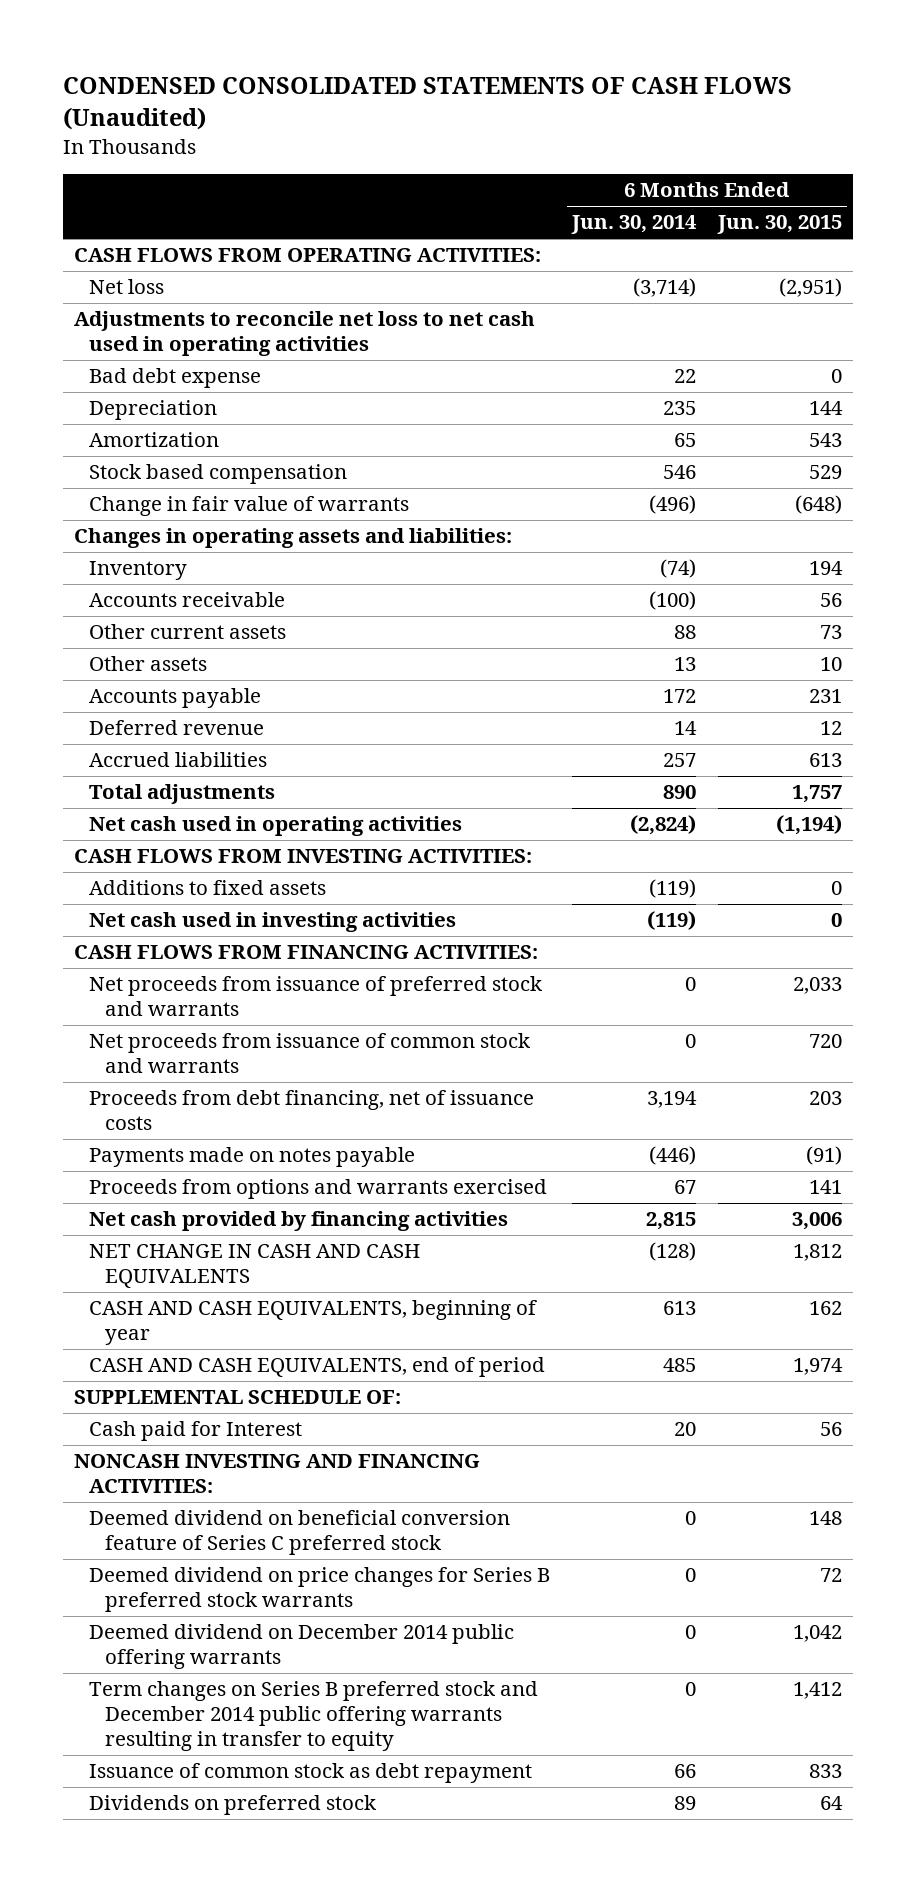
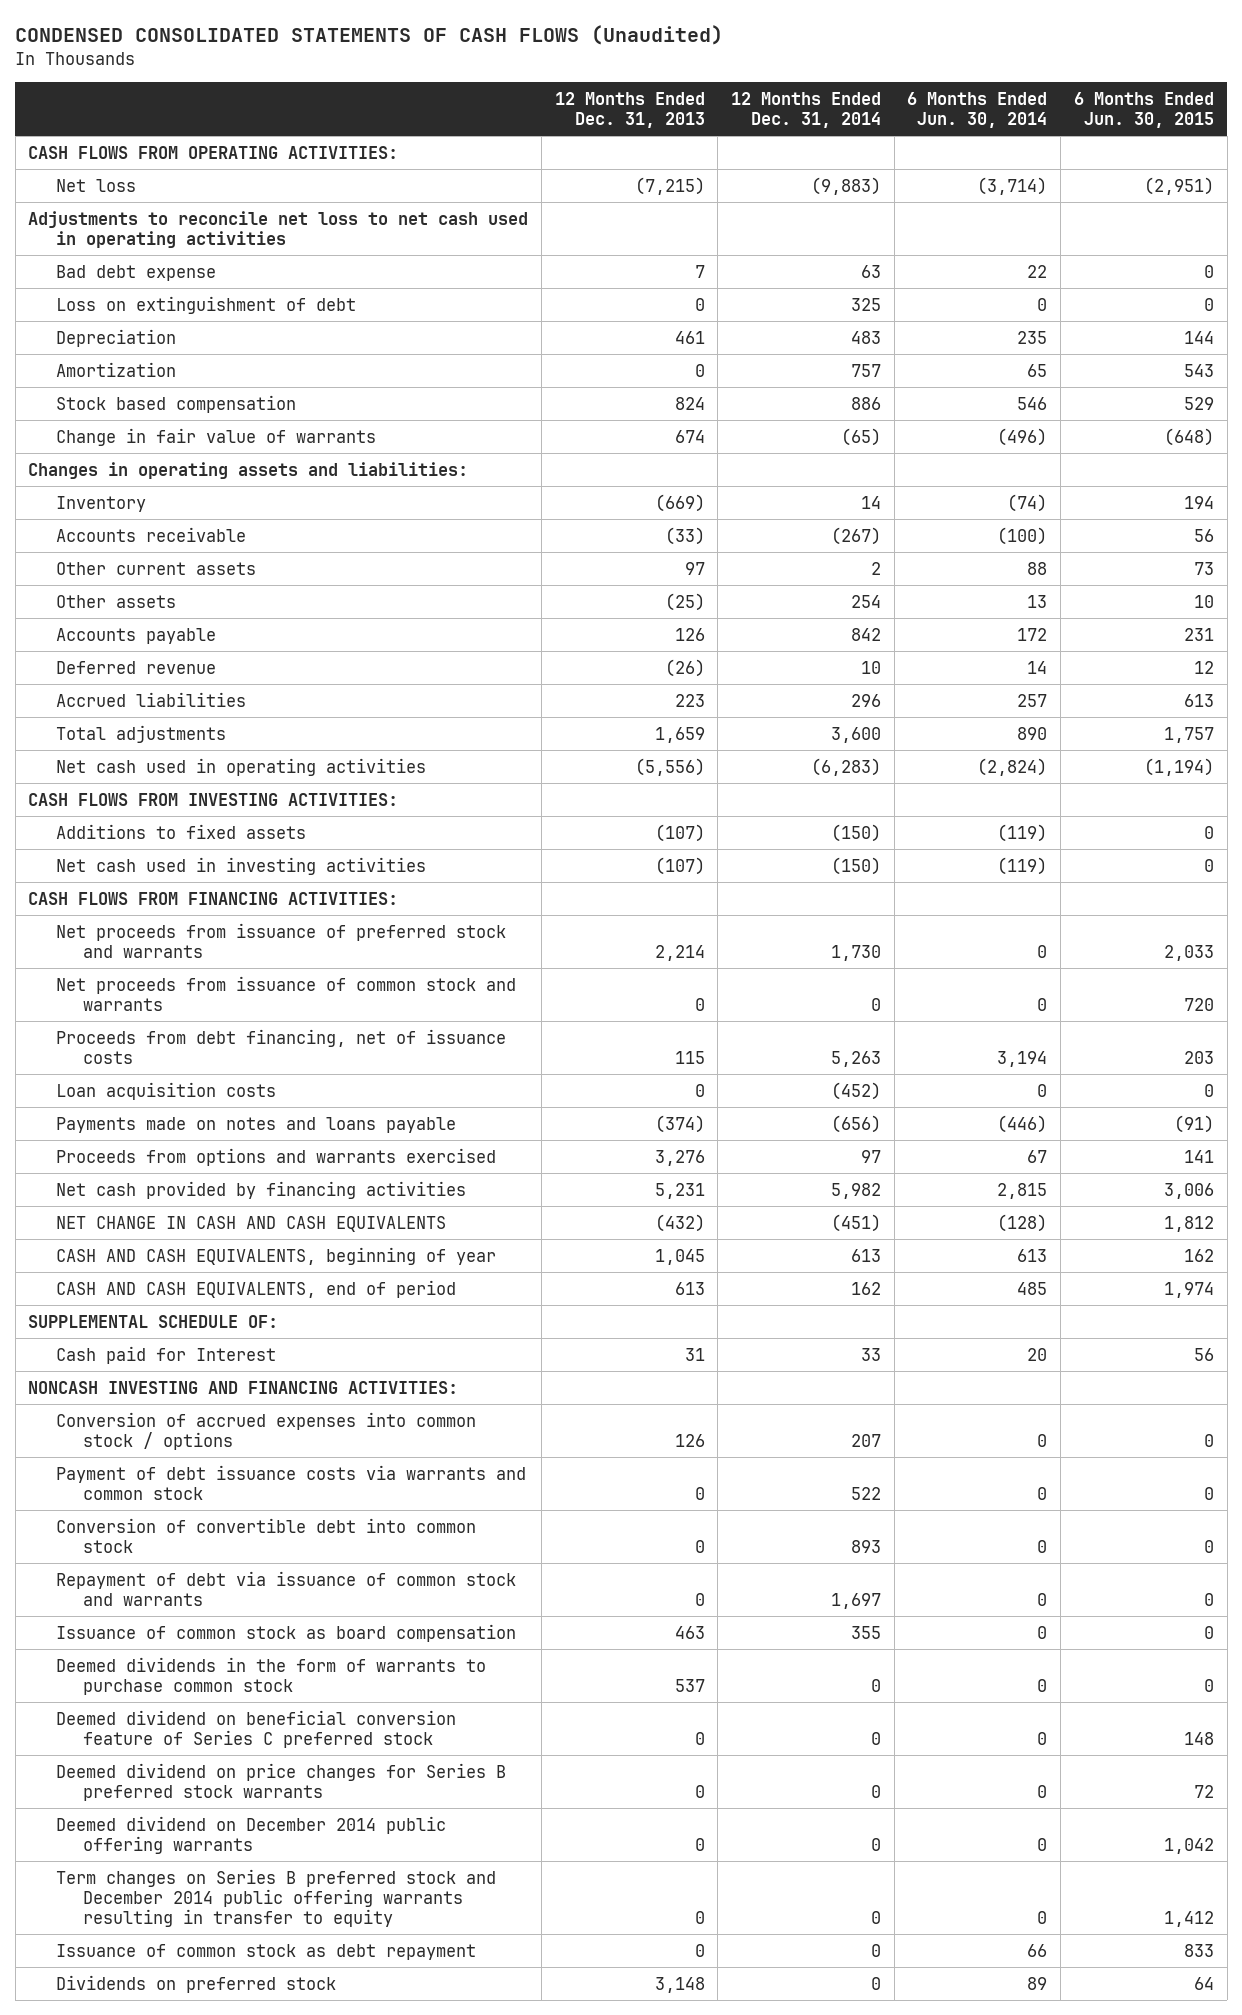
none -> [554,92,705,128] 12 Months Ended Dec. 31, 2013
none -> [731,92,882,128] 12 Months Ended Dec. 31, 2014
none -> [55,295,356,314] Loss on extinguishment of debt
none -> [55,1081,276,1100] Loan acquisition costs
[89,1147,416,1168] Payments made on notes payable -> [55,1116,456,1133] Payments made on notes and loans payable
none -> [55,1411,476,1450] Conversion of accrued expenses into common stock / options
none -> [55,1464,526,1500] Payment of debt issuance costs via warrants and common stock
none -> [55,1517,476,1553] Conversion of convertible debt into common stock
none -> [55,1570,516,1606] Repayment of debt via issuance of common stock and warrants
none -> [55,1623,516,1642] Issuance of common stock as board compensation
none -> [55,1656,486,1695] Deemed dividends in the form of warrants to purchase common stock

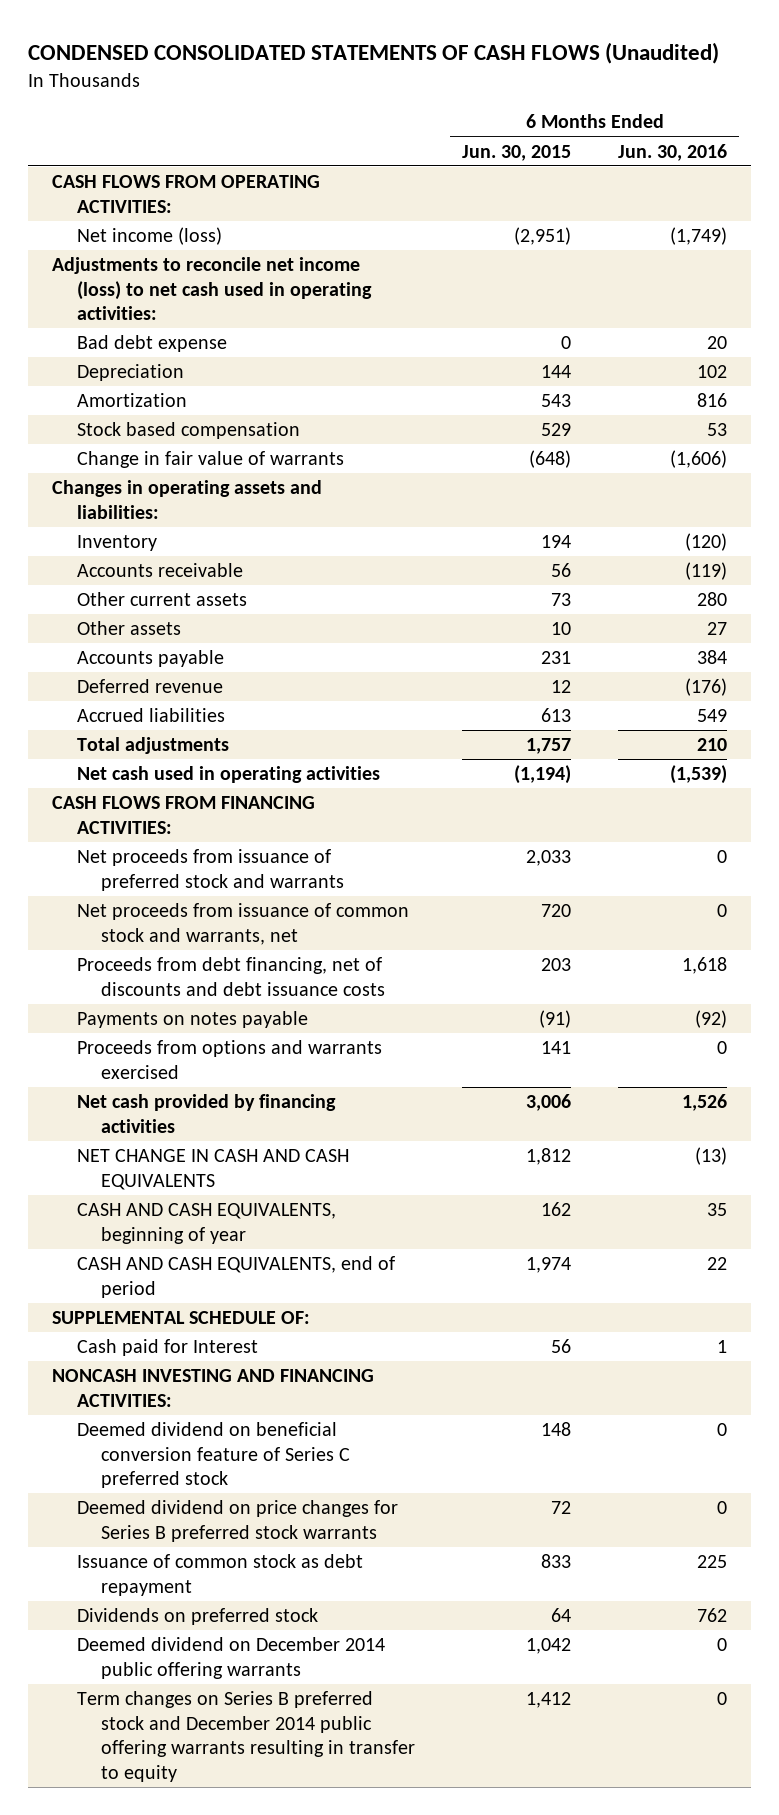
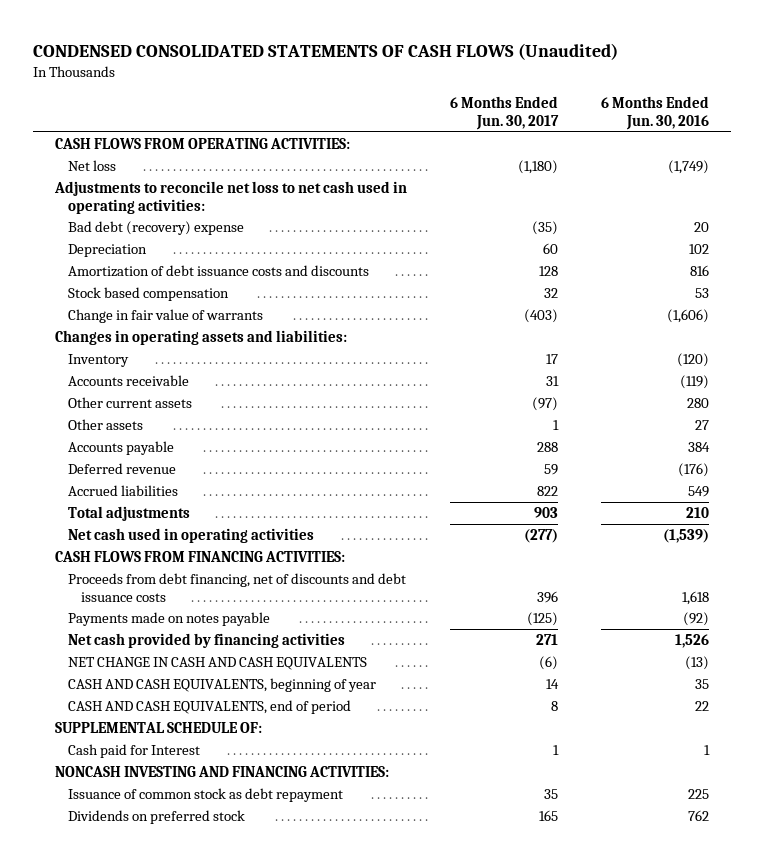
[462,144,572,161] Jun. 30, 2015 -> none
none -> [449,96,559,130] 6 Months Ended Jun. 30, 2017
[76,227,222,246] Net income (loss) -> [67,159,116,171] Net loss
[51,257,372,321] Adjustments to reconcile net income (loss) to net cash used in operating activities: -> [53,180,407,214] Adjustments to reconcile net loss to net cash used in operating activities:
[76,335,227,353] Bad debt expense -> [67,220,244,235] Bad debt (recovery) expense
[76,393,187,408] Amortization -> [67,264,369,277] Amortization of debt issuance costs and discounts
[76,849,345,891] Net proceeds from issuance of preferred stock and warrants -> none
[76,903,409,945] Net proceeds from issuance of common stock and warrants, net -> none
[76,1040,382,1079] Proceeds from options and warrants exercised -> none
[76,1011,308,1029] Payments on notes payable -> [67,611,270,626] Payments made on notes payable
[76,1422,351,1489] Deemed dividend on beneficial conversion feature of Series C preferred stock -> none
[76,1500,398,1542] Deemed dividend on price changes for Series B preferred stock warrants -> none
[76,1637,385,1679] Deemed dividend on December 2014 public offering warrants -> none
[76,1691,416,1782] Term changes on Series B preferred stock and December 2014 public offering warrants resulting in transfer to equity -> none

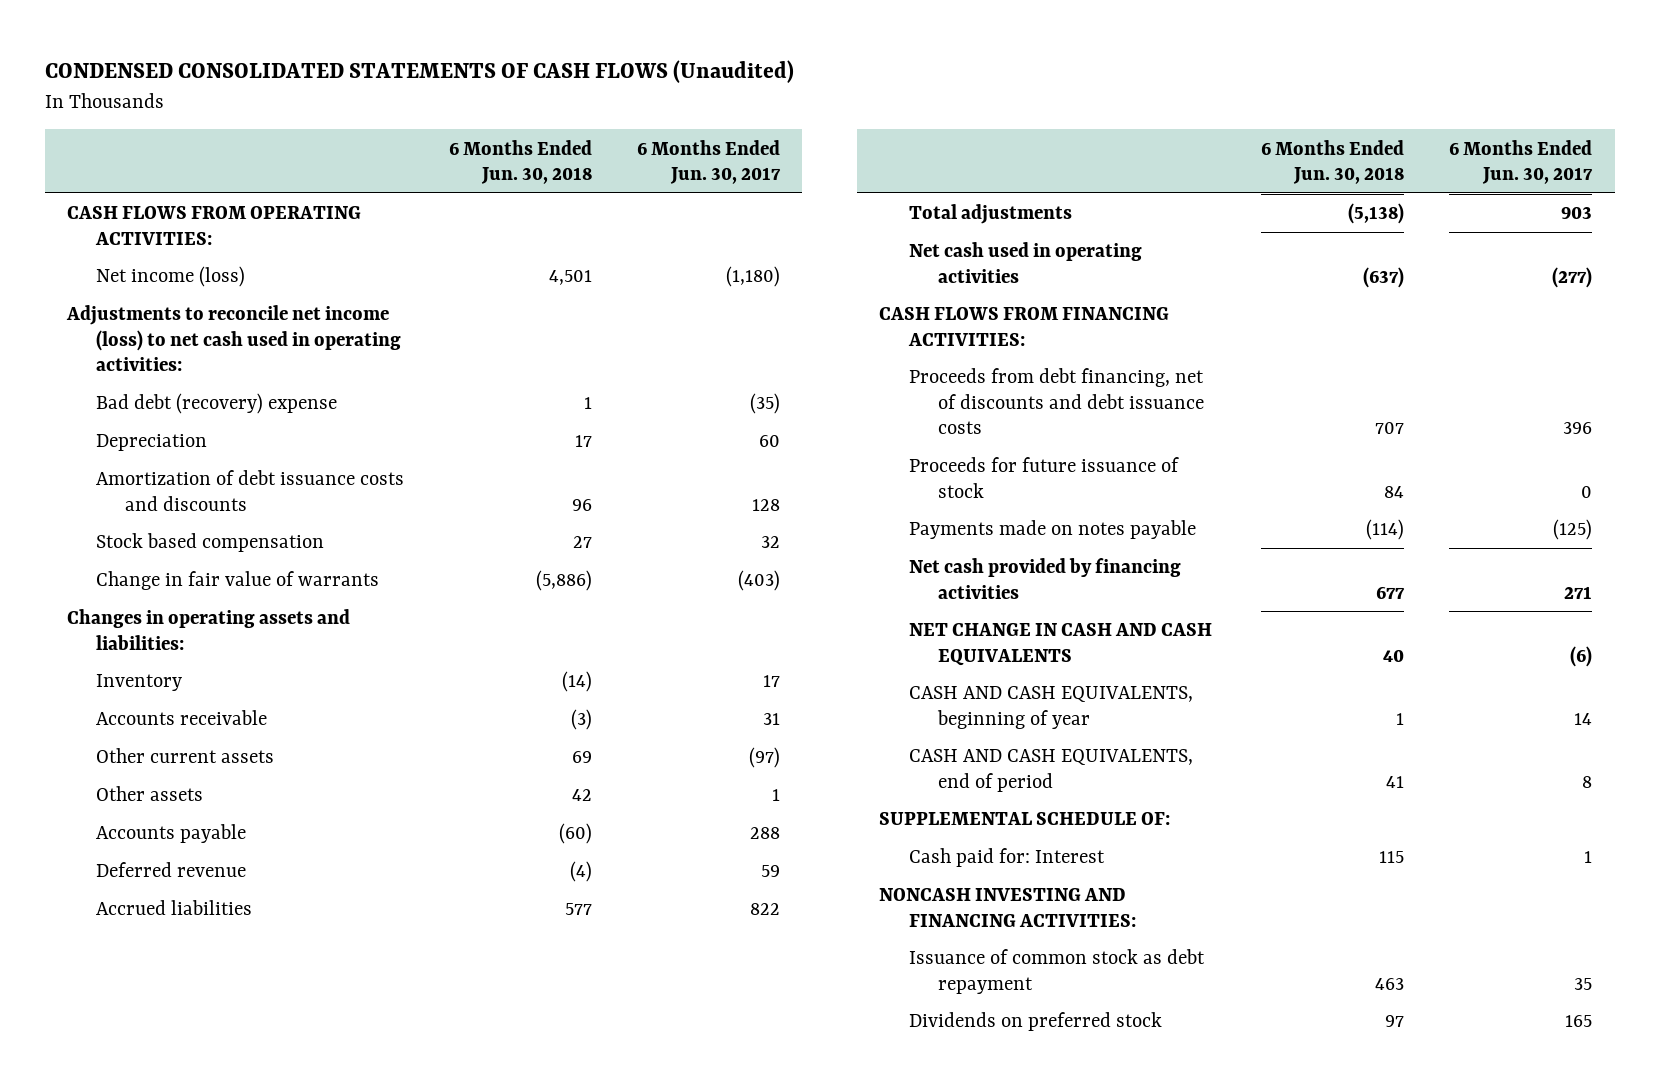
[601,96,710,130] 6 Months Ended Jun. 30, 2016 -> none
none -> [449,139,593,185] 6 Months Ended Jun. 30, 2018
[67,159,116,171] Net loss -> [96,266,246,288] Net income (loss)
[53,180,407,214] Adjustments to reconcile net loss to net cash used in operating activities: -> [66,305,402,371] Adjustments to reconcile net income (loss) to net cash used in operating activities:
none -> [908,457,1179,498] Proceeds for future issuance of stock
[67,743,200,758] Cash paid for Interest -> [908,848,1105,868] Cash paid for: Interest

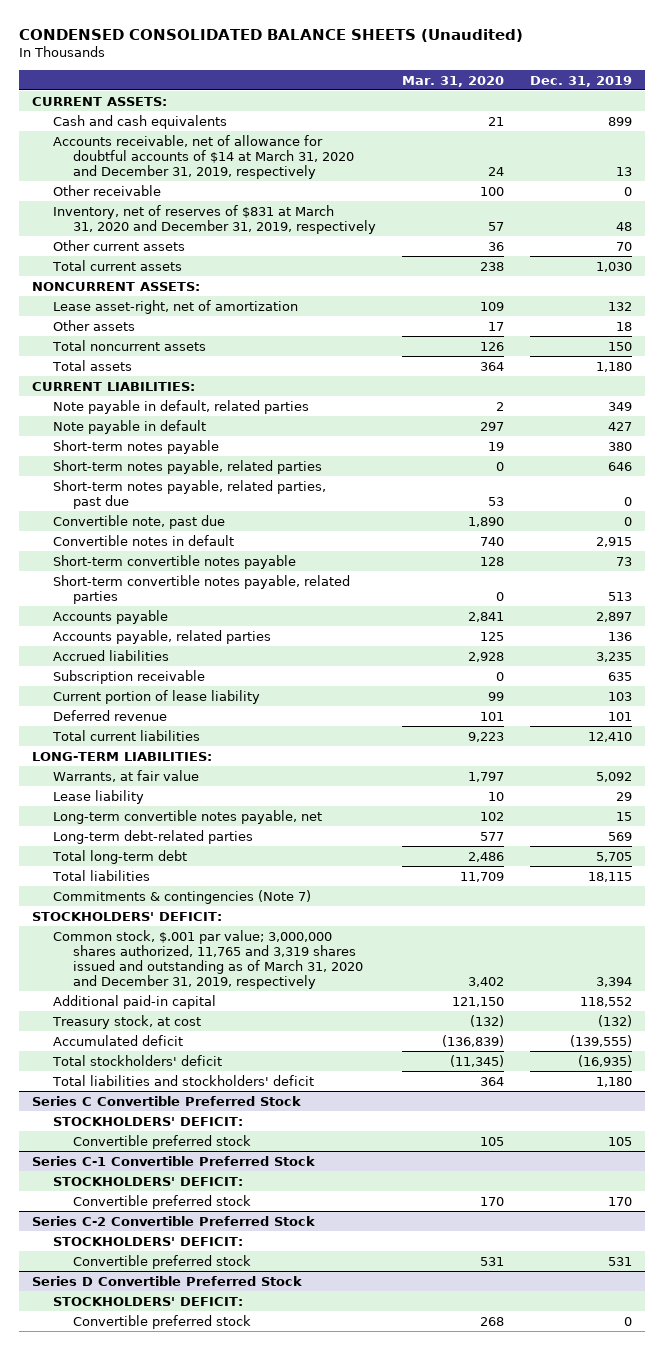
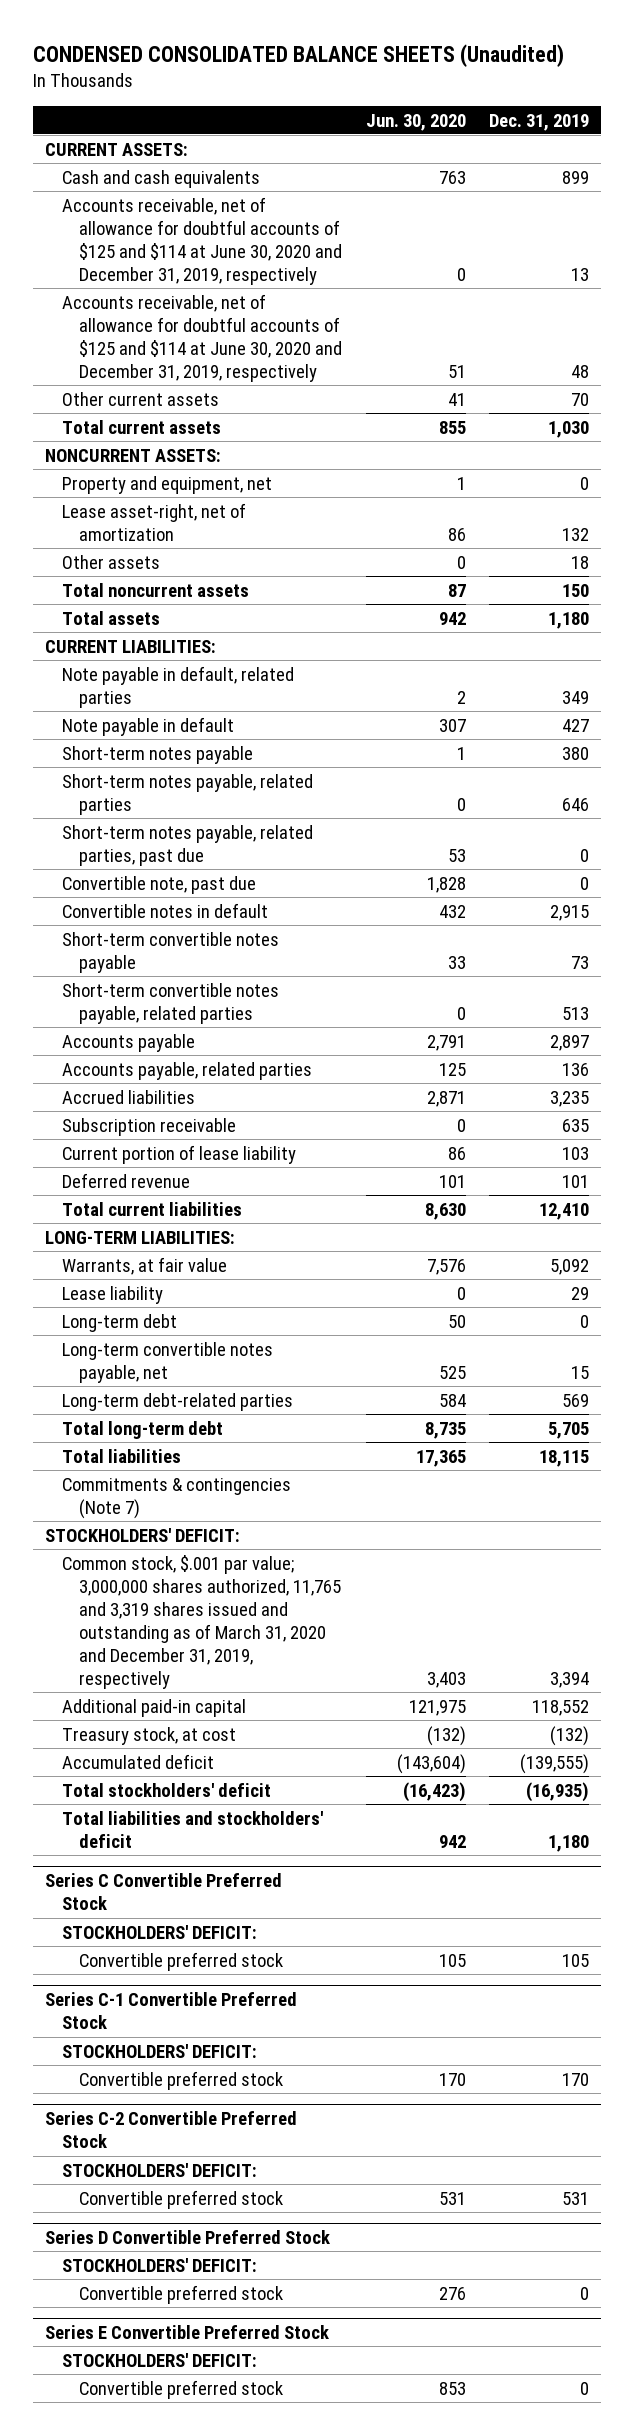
[402,75,505,87] Mar. 31, 2020 -> none
none -> [365,113,466,131] Jun. 30, 2020
[52,184,161,196] Other receivable -> none
[52,134,355,180] Accounts receivable, net of allowance for doubtful accounts of $14 at March 31, 2020 and December 31, 2019, respectively -> [62,196,343,285] Accounts receivable, net of allowance for doubtful accounts of $125 and $114 at June 30, 2020 and December 31, 2019, respectively
[52,204,377,234] Inventory, net of reserves of $831 at March 31, 2020 and December 31, 2019, respectively -> [62,293,343,382] Accounts receivable, net of allowance for doubtful accounts of $125 and $114 at June 30, 2020 and December 31, 2019, respectively
none -> [62,475,273,494] Property and equipment, net
none -> [62,1313,178,1332] Long-term debt
none -> [45,2325,330,2340] Series E Convertible Preferred Stock
none -> [62,2352,258,2367] STOCKHOLDERS' DEFICIT:
none -> [79,2379,284,2399] Convertible preferred stock

